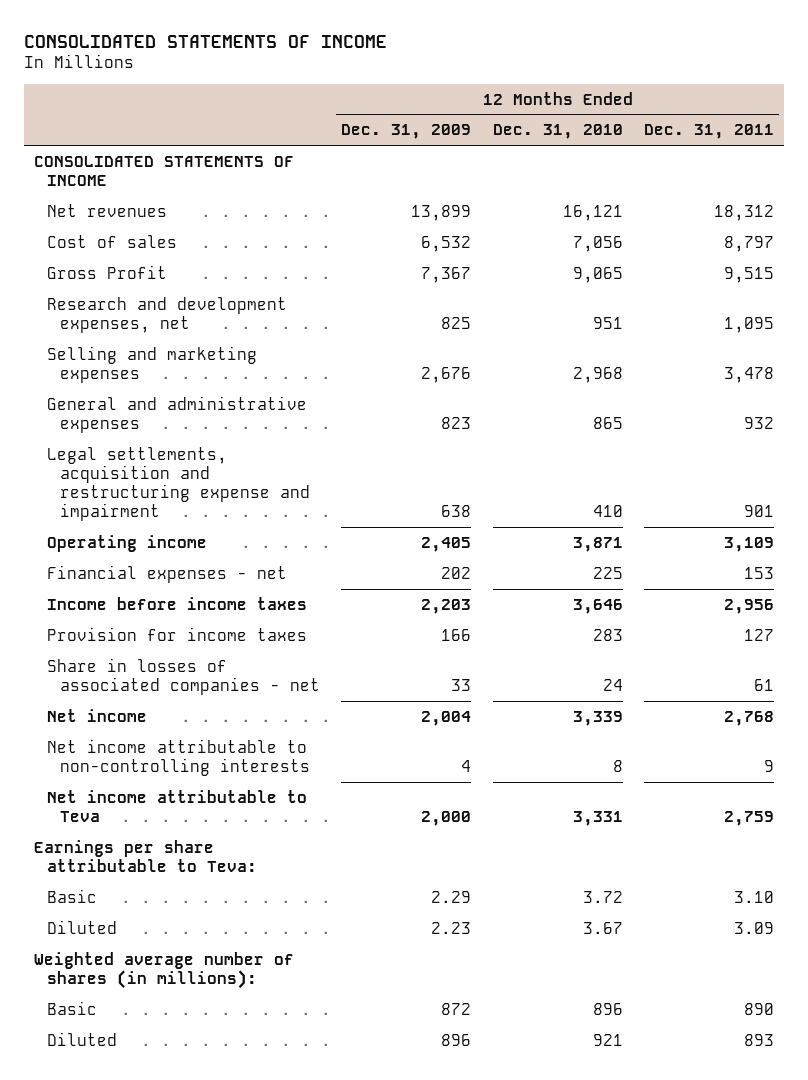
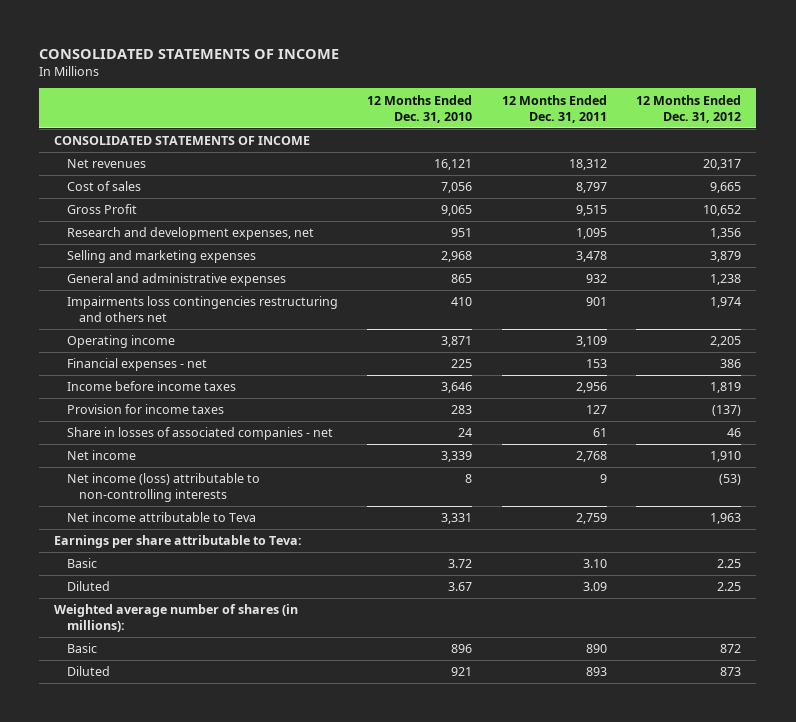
[341,124,472,140] Dec. 31, 2009 -> none
none -> [636,94,742,123] 12 Months Ended Dec. 31, 2012
[47,446,310,522] Legal settlements, acquisition and restructuring expense and impairment -> [66,296,338,323] Impairments loss contingencies restructuring and others net
[47,738,310,776] Net income attributable to non-controlling interests -> [66,473,260,503] Net income (loss) attributable to non-controlling interests

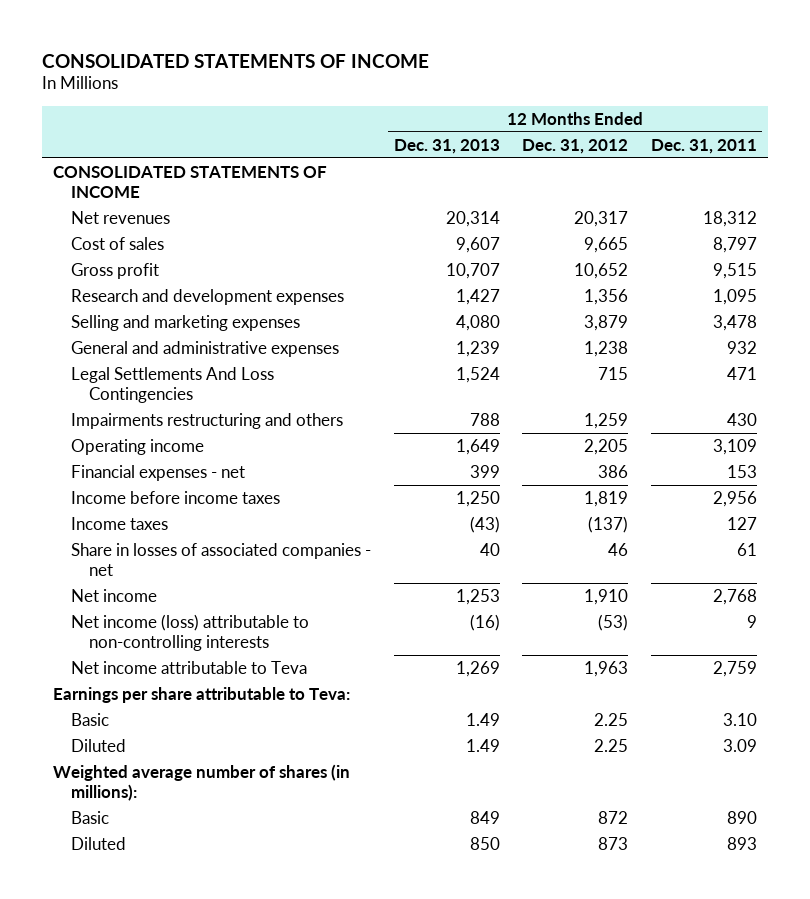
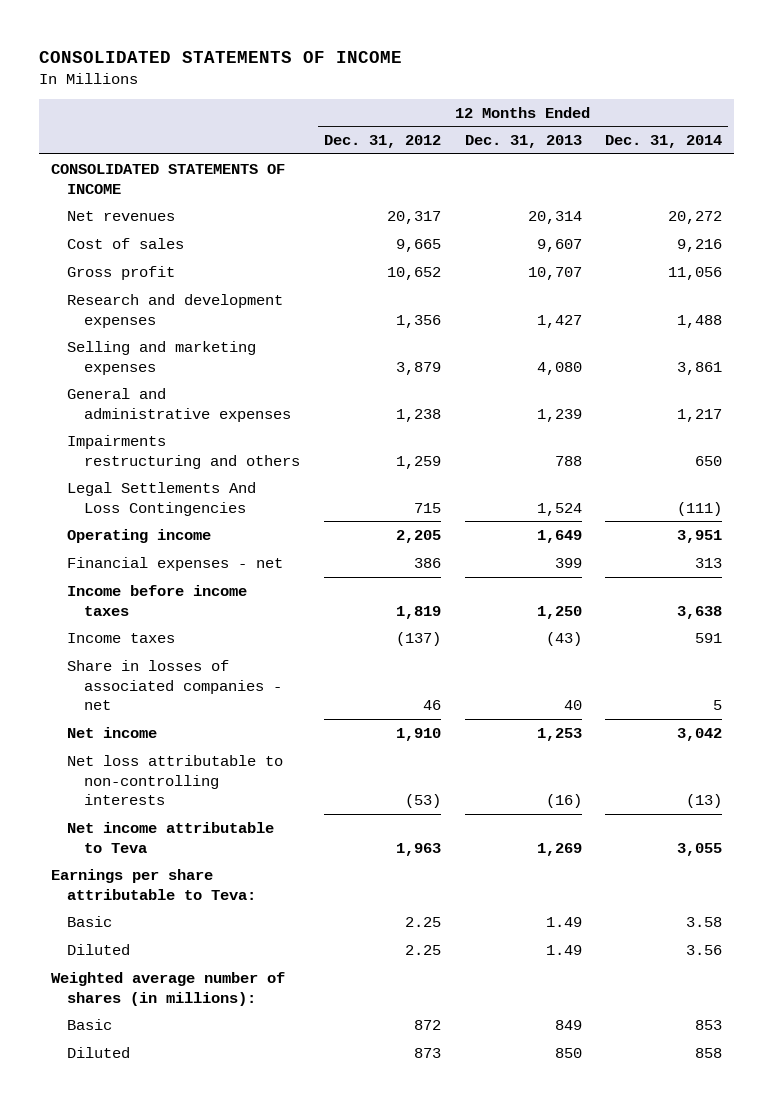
[650,138,757,154] Dec. 31, 2011 -> none
none -> [605,135,723,149] Dec. 31, 2014
[71,366,275,403] Legal Settlements And Loss Contingencies -> [67,481,257,516] Legal Settlements And Loss Contingencies
[71,613,310,651] Net income (loss) attributable to non-controlling interests -> [67,754,284,806] Net loss attributable to non-controlling interests

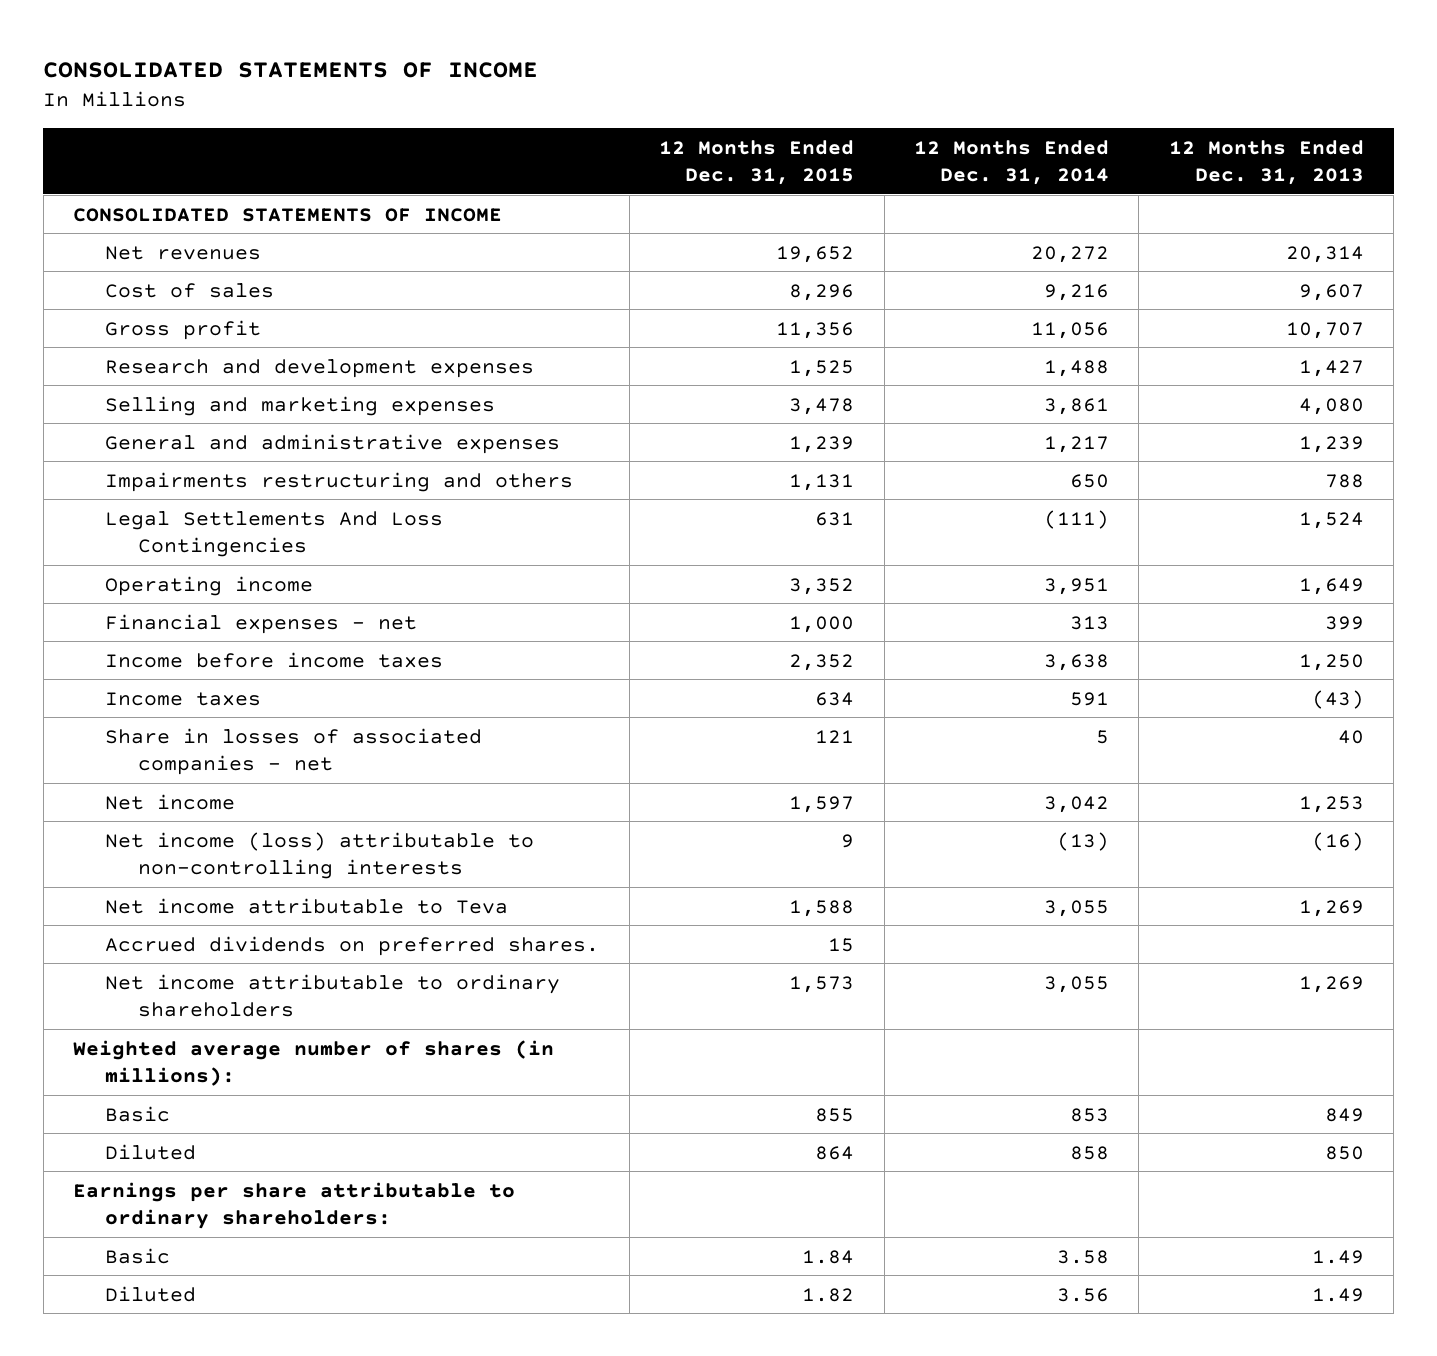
[323,135,441,149] Dec. 31, 2012 -> none
none -> [659,139,855,185] 12 Months Ended Dec. 31, 2015
[67,754,284,806] Net loss attributable to non-controlling interests -> [105,831,535,879] Net income (loss) attributable to non-controlling interests
[50,868,257,900] Earnings per share attributable to Teva: -> none
none -> [105,935,600,956] Accrued dividends on preferred shares.
none -> [105,973,561,1017] Net income attributable to ordinary shareholders
none -> [73,1181,516,1229] Earnings per share attributable to ordinary shareholders:
[67,915,113,927] Basic -> [105,1247,171,1264] Basic
[67,943,131,955] Diluted -> [105,1285,197,1302] Diluted

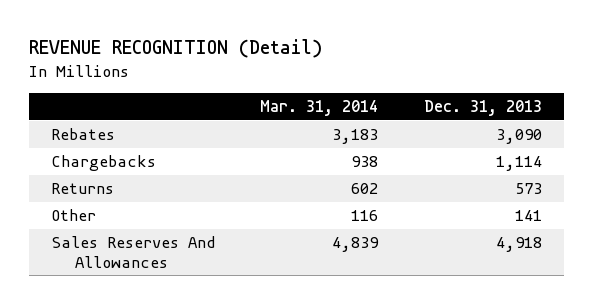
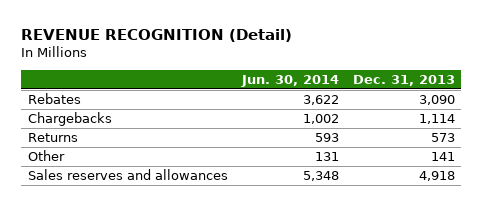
[260,100,379,117] Mar. 31, 2014 -> none
none -> [240,74,339,87] Jun. 30, 2014
[51,236,216,268] Sales Reserves And Allowances -> [28,169,229,181] Sales reserves and allowances

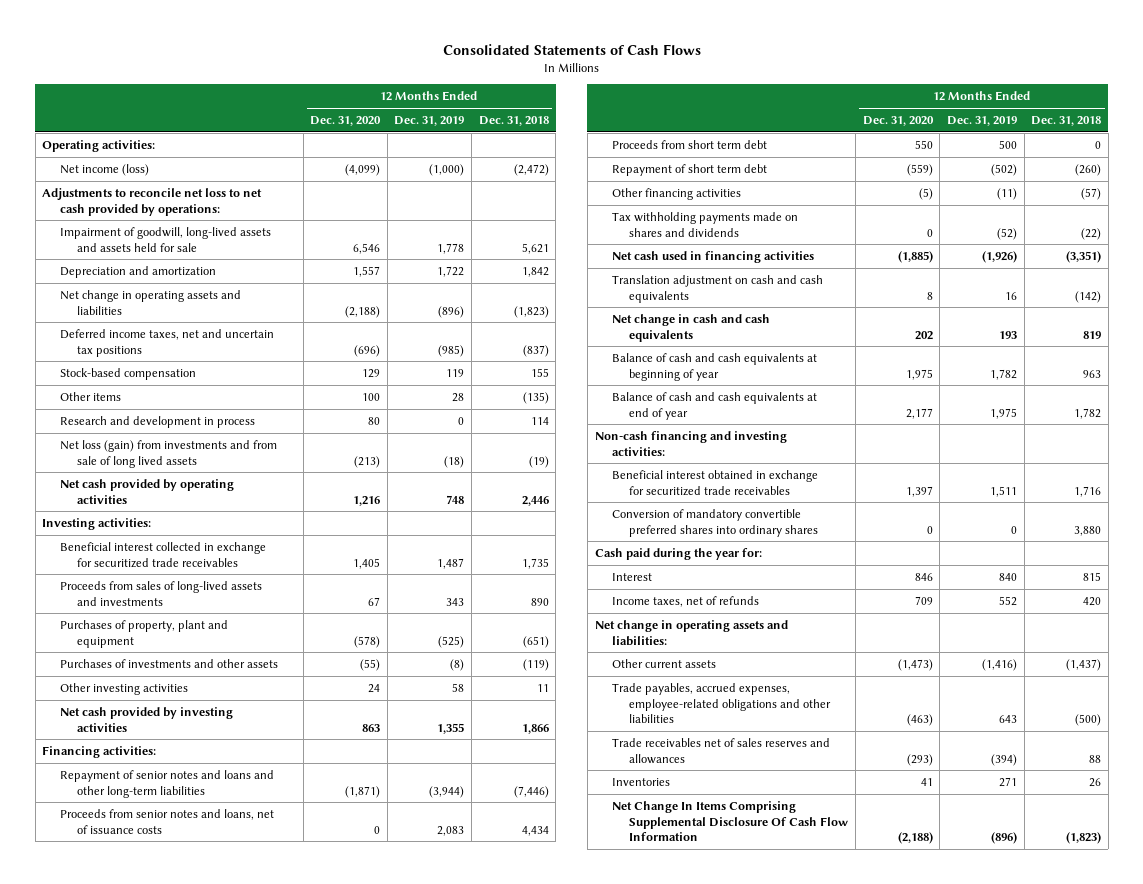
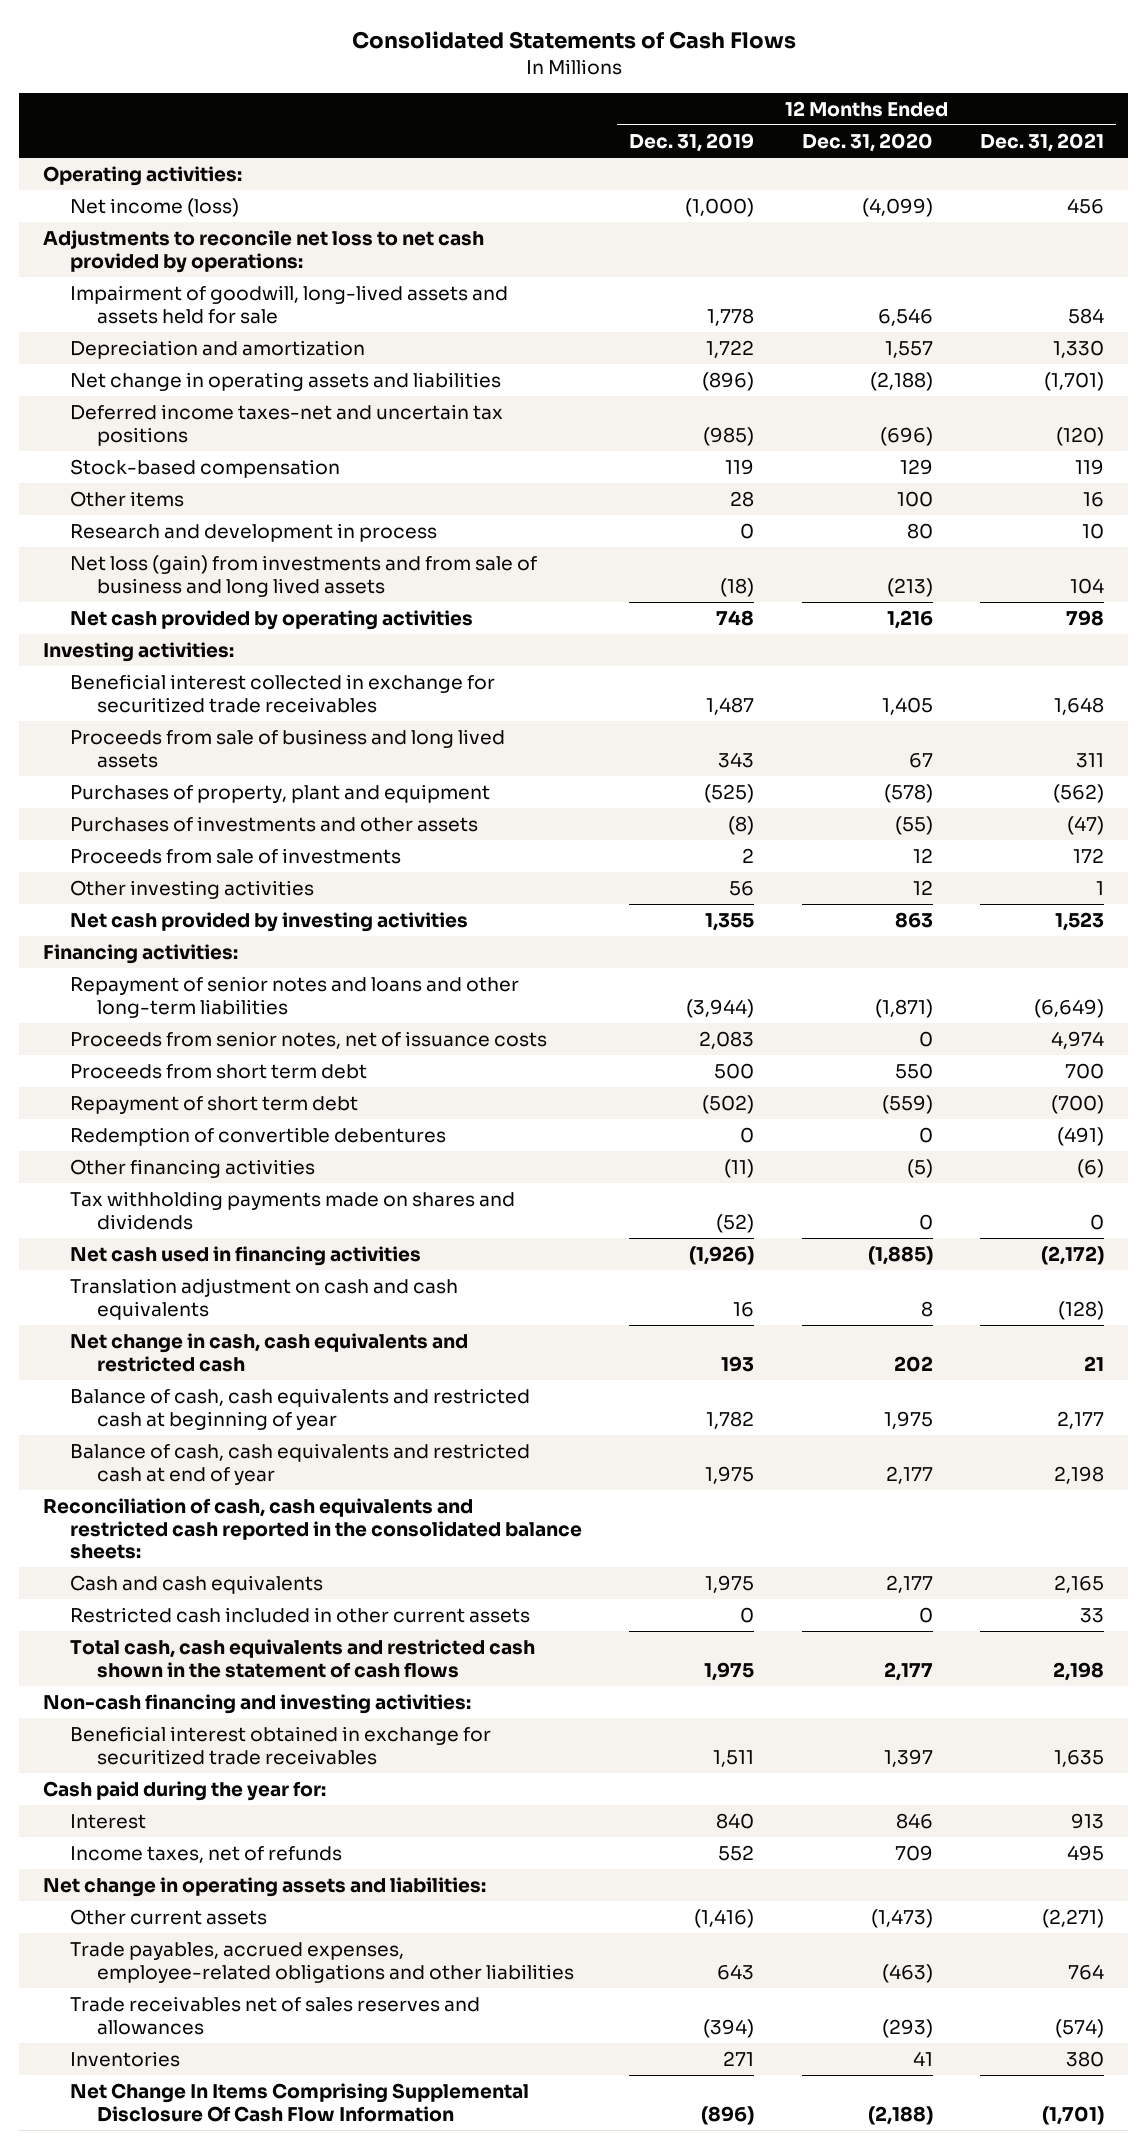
[478,116,549,127] Dec. 31, 2018 -> none
none -> [980,132,1105,152] Dec. 31, 2021
[59,329,274,357] Deferred income taxes, net and uncertain tax positions -> [69,403,503,446] Deferred income taxes-net and uncertain tax positions
[59,440,277,468] Net loss (gain) from investments and from sale of long lived assets -> [69,554,537,597] Net loss (gain) from investments and from sale of business and long lived assets
[59,581,262,606] Proceeds from sales of long-lived assets and investments -> [69,728,505,768] Proceeds from sale of business and long lived assets
none -> [69,847,401,864] Proceeds from sale of investments
[368,684,381,694] 24 -> [912,879,933,895] 12
[452,683,465,693] 58 -> [729,880,755,896] 56
[59,809,274,834] Proceeds from senior notes and loans, net of issuance costs -> [69,1030,547,1049] Proceeds from senior notes, net of issuance costs
none -> [69,1126,446,1146] Redemption of convertible debentures
[612,314,771,342] Net change in cash and cash equivalents -> [69,1332,468,1372] Net change in cash, cash equivalents and restricted cash
[612,353,818,381] Balance of cash and cash equivalents at beginning of year -> [69,1387,530,1430] Balance of cash, cash equivalents and restricted cash at beginning of year
[612,392,818,420] Balance of cash and cash equivalents at end of year -> [69,1442,530,1485] Balance of cash, cash equivalents and restricted cash at end of year
none -> [42,1497,582,1560] Reconciliation of cash, cash equivalents and restricted cash reported in the consolidated balance sheets:
none -> [69,1574,323,1594] Cash and cash equivalents
none -> [69,1606,530,1623] Restricted cash included in other current assets
none -> [69,1638,535,1678] Total cash, cash equivalents and restricted cash shown in the statement of cash flows
[612,509,819,537] Conversion of mandatory convertible preferred shares into ordinary shares -> none

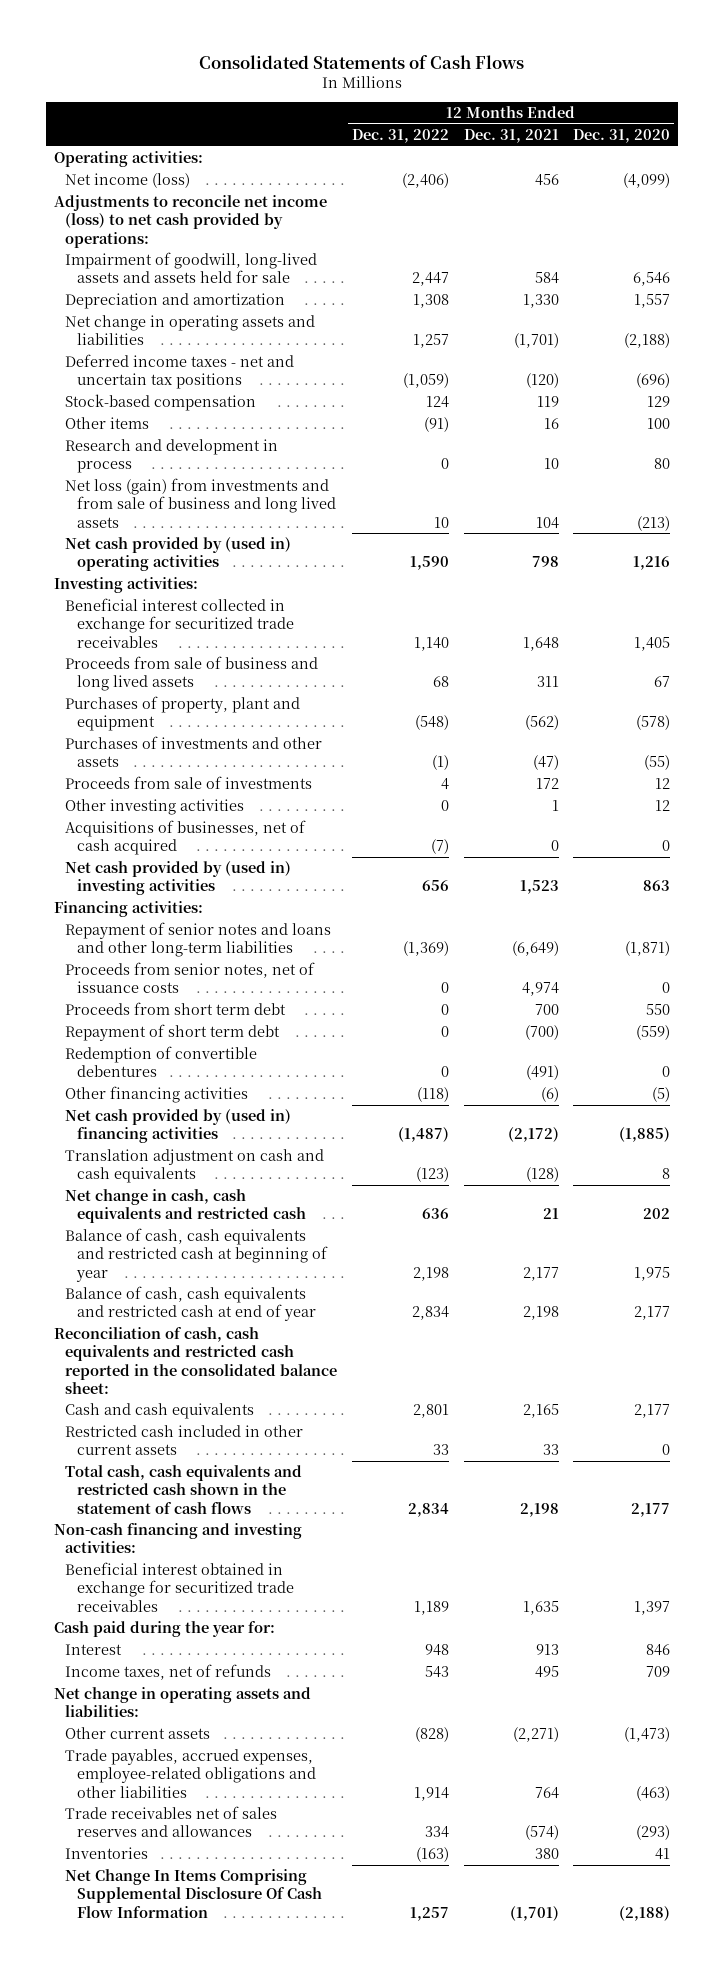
[629,132,755,152] Dec. 31, 2019 -> none
none -> [352,128,450,143] Dec. 31, 2022
[42,229,484,273] Adjustments to reconcile net loss to net cash provided by operations: -> [53,195,327,248] Adjustments to reconcile net income (loss) to net cash provided by operations:
[69,403,503,446] Deferred income taxes-net and uncertain tax positions -> [65,354,295,390] Deferred income taxes - net and uncertain tax positions
[69,609,473,630] Net cash provided by operating activities -> [65,537,292,572] Net cash provided by (used in) operating activities
none -> [65,820,307,856] Acquisitions of businesses, net of cash acquired
[69,911,468,932] Net cash provided by investing activities -> [65,861,292,896] Net cash provided by (used in) investing activities
[69,1190,515,1230] Tax withholding payments made on shares and dividends -> none
[69,1245,421,1266] Net cash used in financing activities -> [65,1109,292,1144] Net cash provided by (used in) financing activities
[42,1497,582,1560] Reconciliation of cash, cash equivalents and restricted cash reported in the consolidated balance sheets: -> [53,1327,338,1394] Reconciliation of cash, cash equivalents and restricted cash reported in the consolidated balance sheet:

